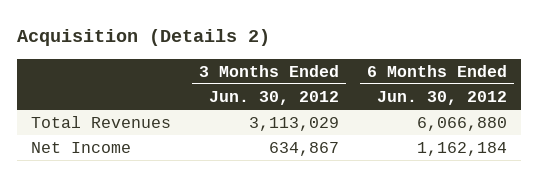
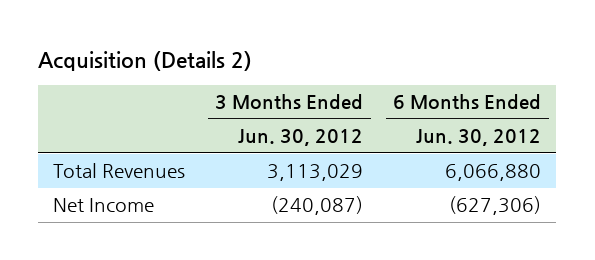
[268,141,339,156] 634,867 -> [271,196,364,216] (240,087)
[416,141,507,156] 1,162,184 -> [449,196,542,216] (627,306)

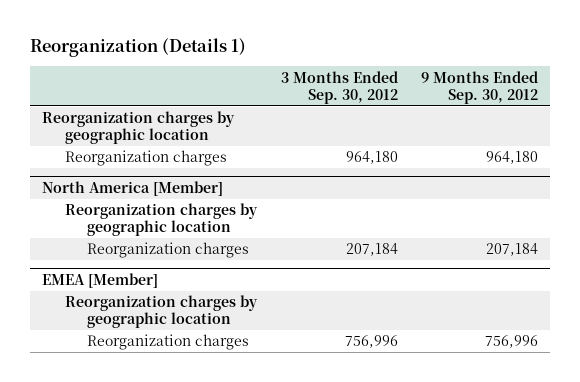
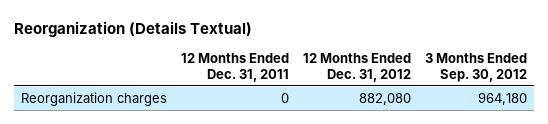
[30,38,247,58] Reorganization (Details 1) -> [14,21,253,38] Reorganization (Details Textual)
[421,70,539,104] 9 Months Ended Sep. 30, 2012 -> none
none -> [180,53,289,83] 12 Months Ended Dec. 31, 2011
none -> [302,53,411,83] 12 Months Ended Dec. 31, 2012
[42,111,236,145] Reorganization charges by geographic location -> none
[42,180,224,196] North America [Member] -> none
[64,203,258,237] Reorganization charges by geographic location -> none
[87,242,250,259] Reorganization charges -> none
[42,272,159,288] EMEA [Member] -> none
[64,295,258,329] Reorganization charges by geographic location -> none
[87,334,250,351] Reorganization charges -> none

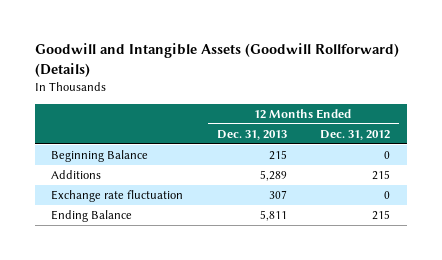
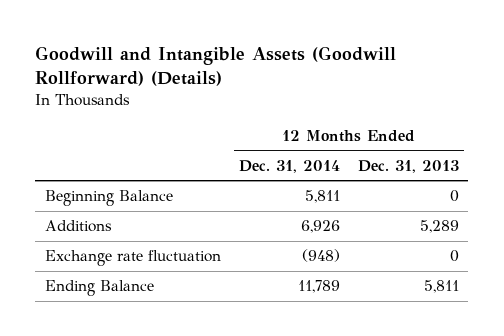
[320,129,391,140] Dec. 31, 2012 -> none
none -> [238,159,340,173] Dec. 31, 2014
[268,150,287,161] 215 -> [449,190,459,203] 0
[268,190,287,200] 307 -> [449,250,459,263] 0

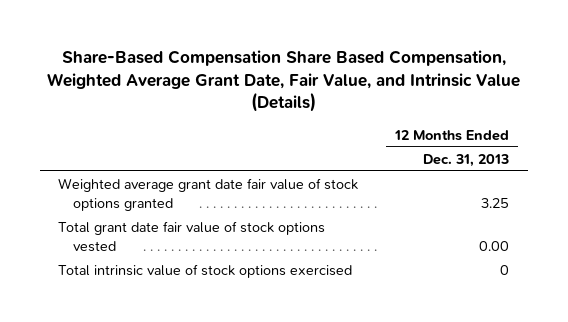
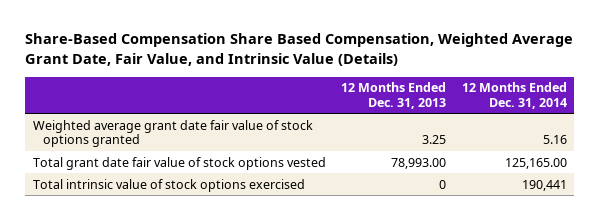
none -> [461,82,567,109] 12 Months Ended Dec. 31, 2014
[479,240,510,251] 0.00 -> [391,157,447,169] 78,993.00

